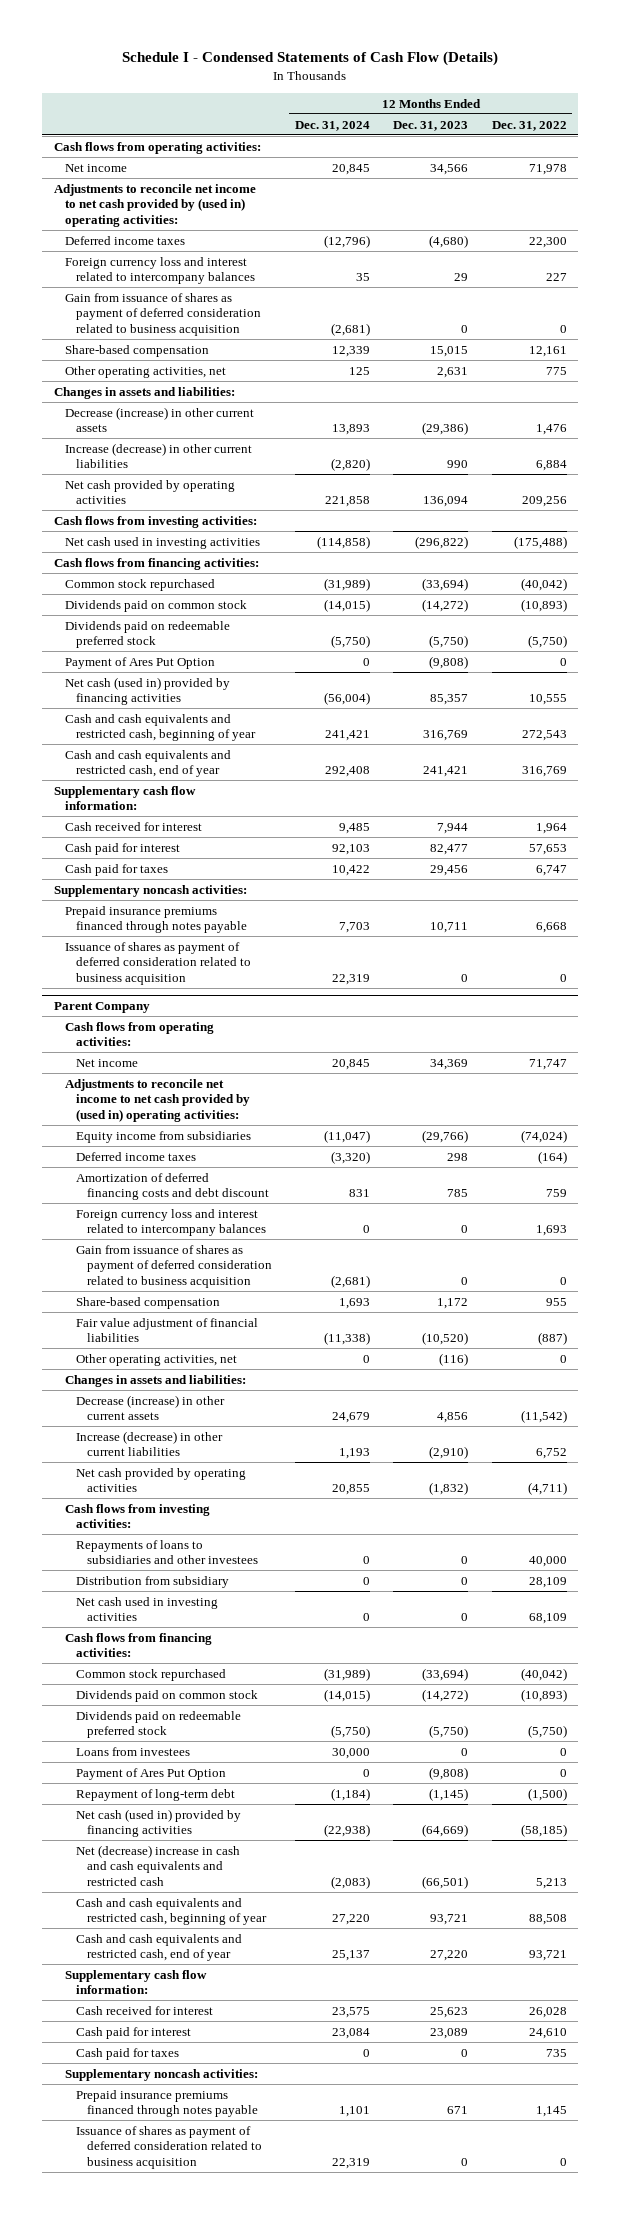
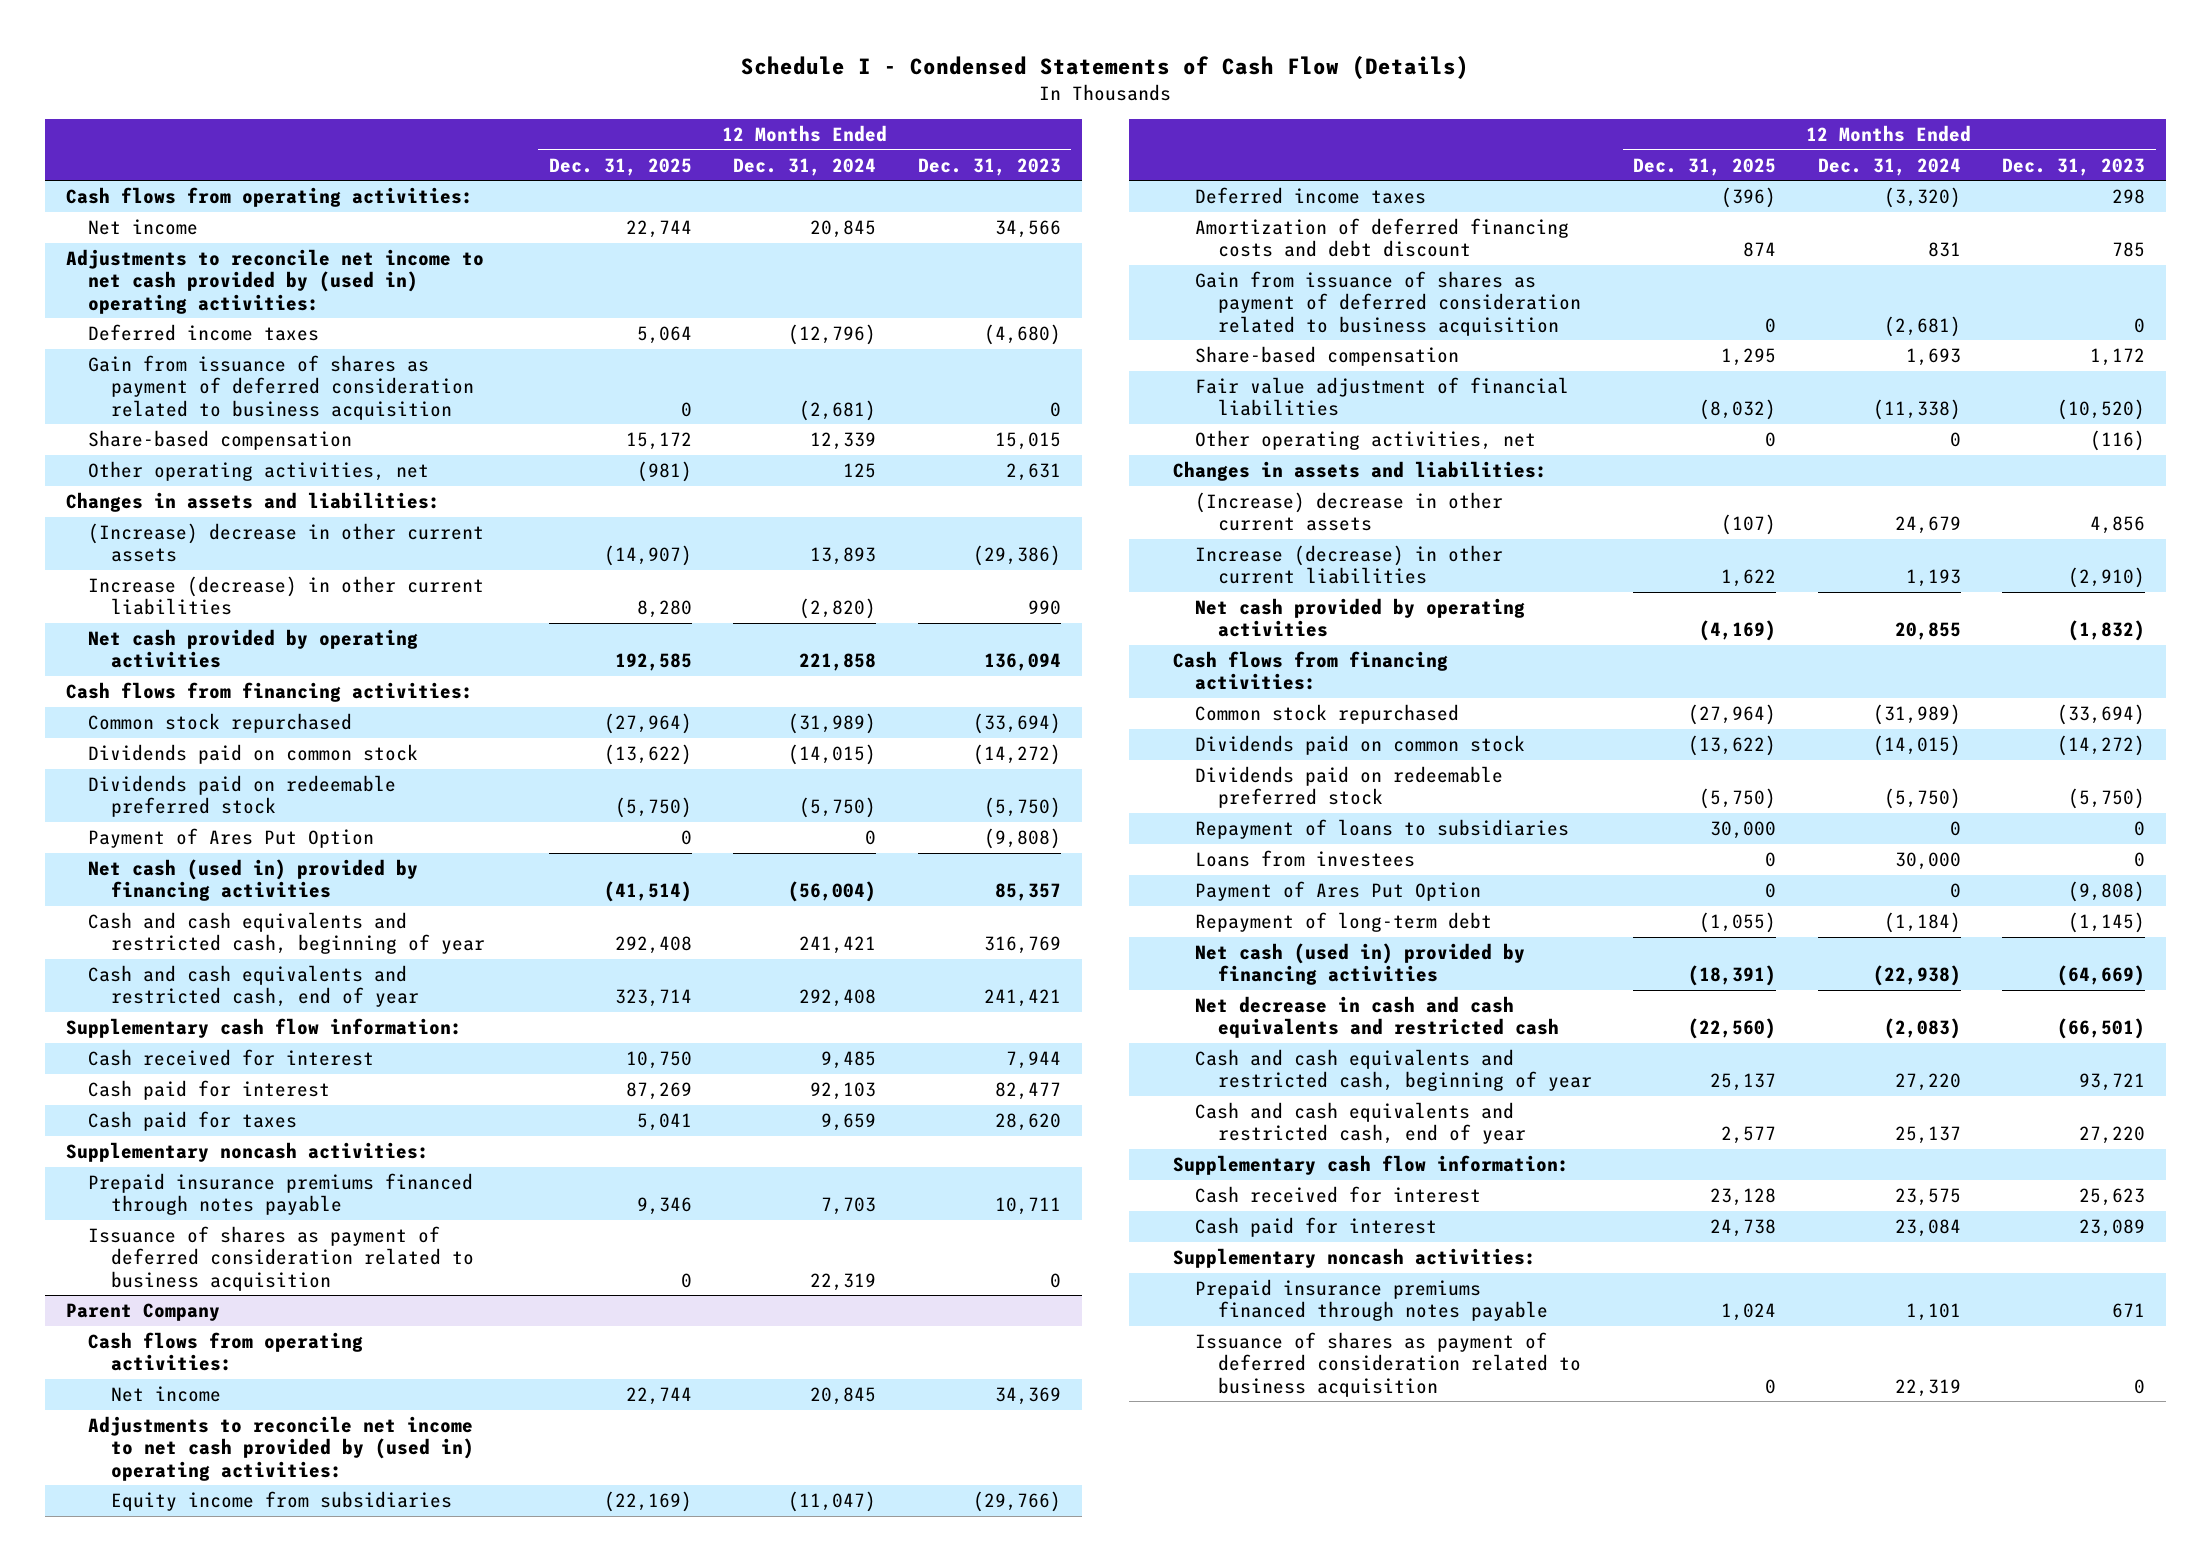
[491,120,567,131] Dec. 31, 2022 -> none
none -> [548,157,692,176] Dec. 31, 2025
[64,256,255,285] Foreign currency loss and interest related to intercompany balances -> none
[64,406,254,433] Decrease (increase) in other current assets -> [88,523,485,563] (Increase) decrease in other current assets
[53,515,257,528] Cash flows from investing activities: -> none
[64,536,260,549] Net cash used in investing activities -> none
[332,864,371,876] 10,422 -> [821,1113,877,1132] 9,659
[430,864,469,876] 29,456 -> [994,1113,1061,1132] 28,620
[75,1208,267,1237] Foreign currency loss and interest related to intercompany balances -> none
[75,1394,225,1421] Decrease (increase) in other current assets -> [1195,492,1504,532] (Increase) decrease in other current assets
[64,1503,210,1529] Cash flows from investing activities: -> none
[75,1539,259,1565] Repayments of loans to subsidiaries and other investees -> none
[75,1575,229,1588] Distribution from subsidiary -> none
[75,1596,218,1622] Net cash used in investing activities -> none
none -> [1195,819,1570,840] Repayment of loans to subsidiaries
[75,1844,240,1886] Net (decrease) increase in cash and cash equivalents and restricted cash -> [1195,996,1559,1039] Net decrease in cash and cash equivalents and restricted cash
[75,2047,179,2060] Cash paid for taxes -> none

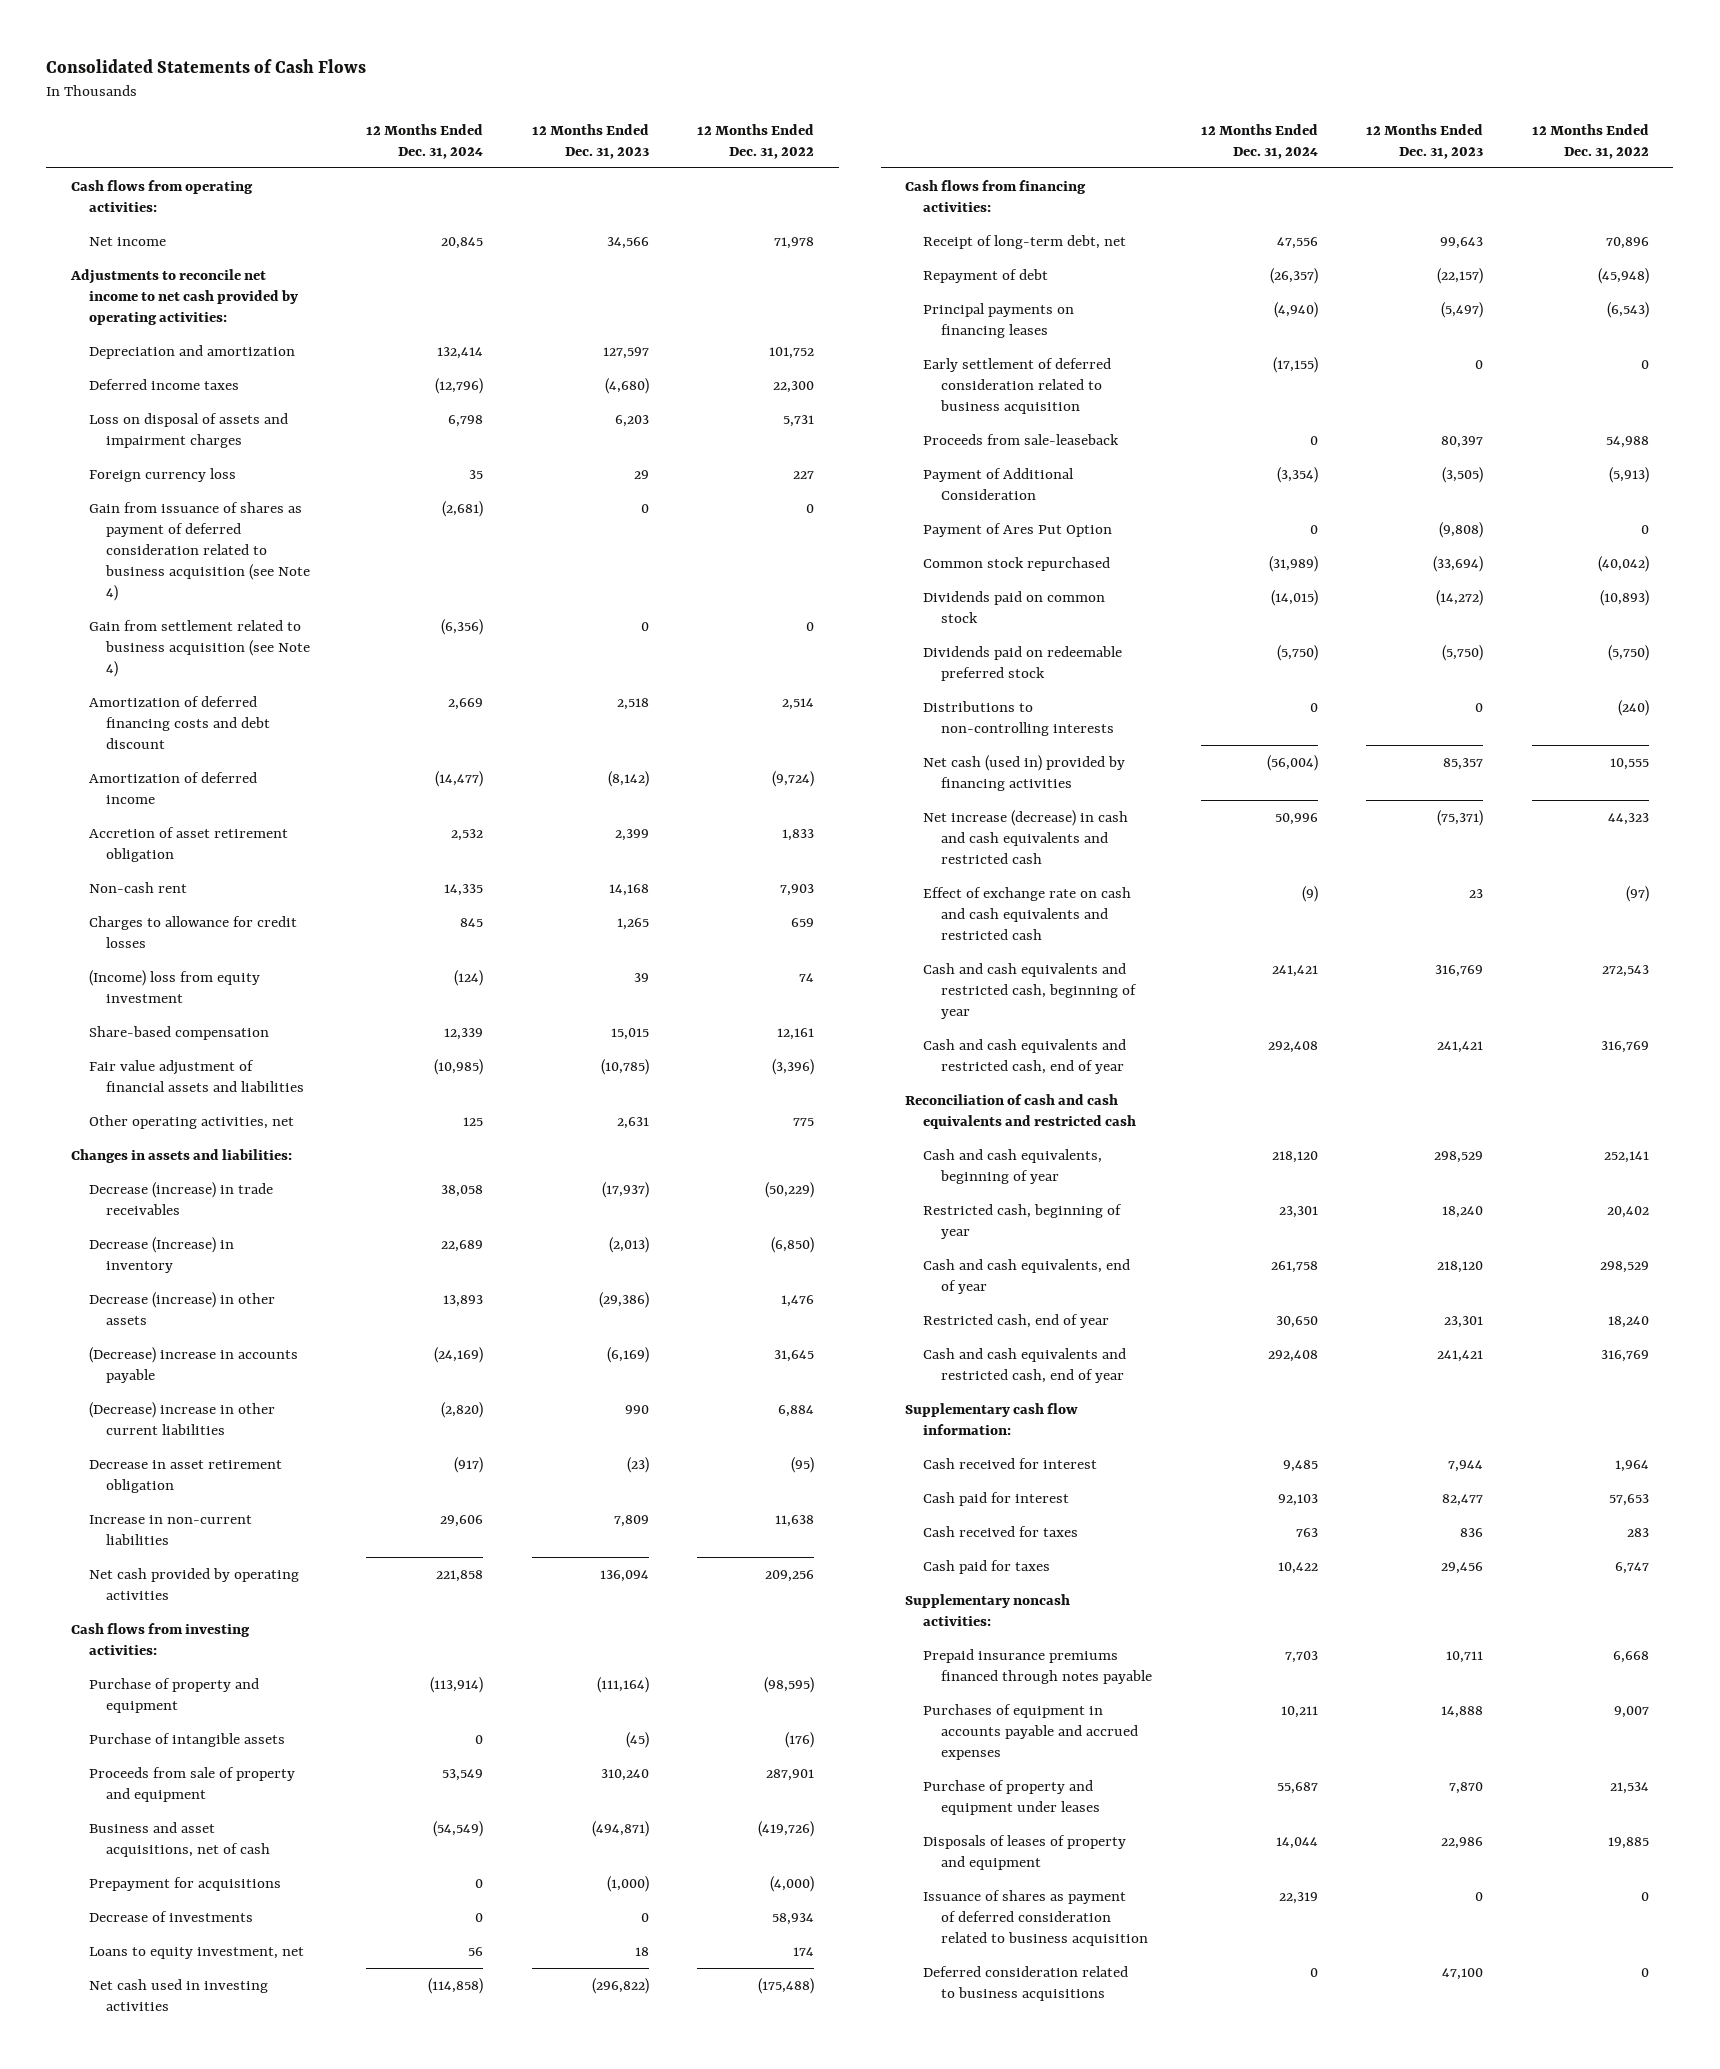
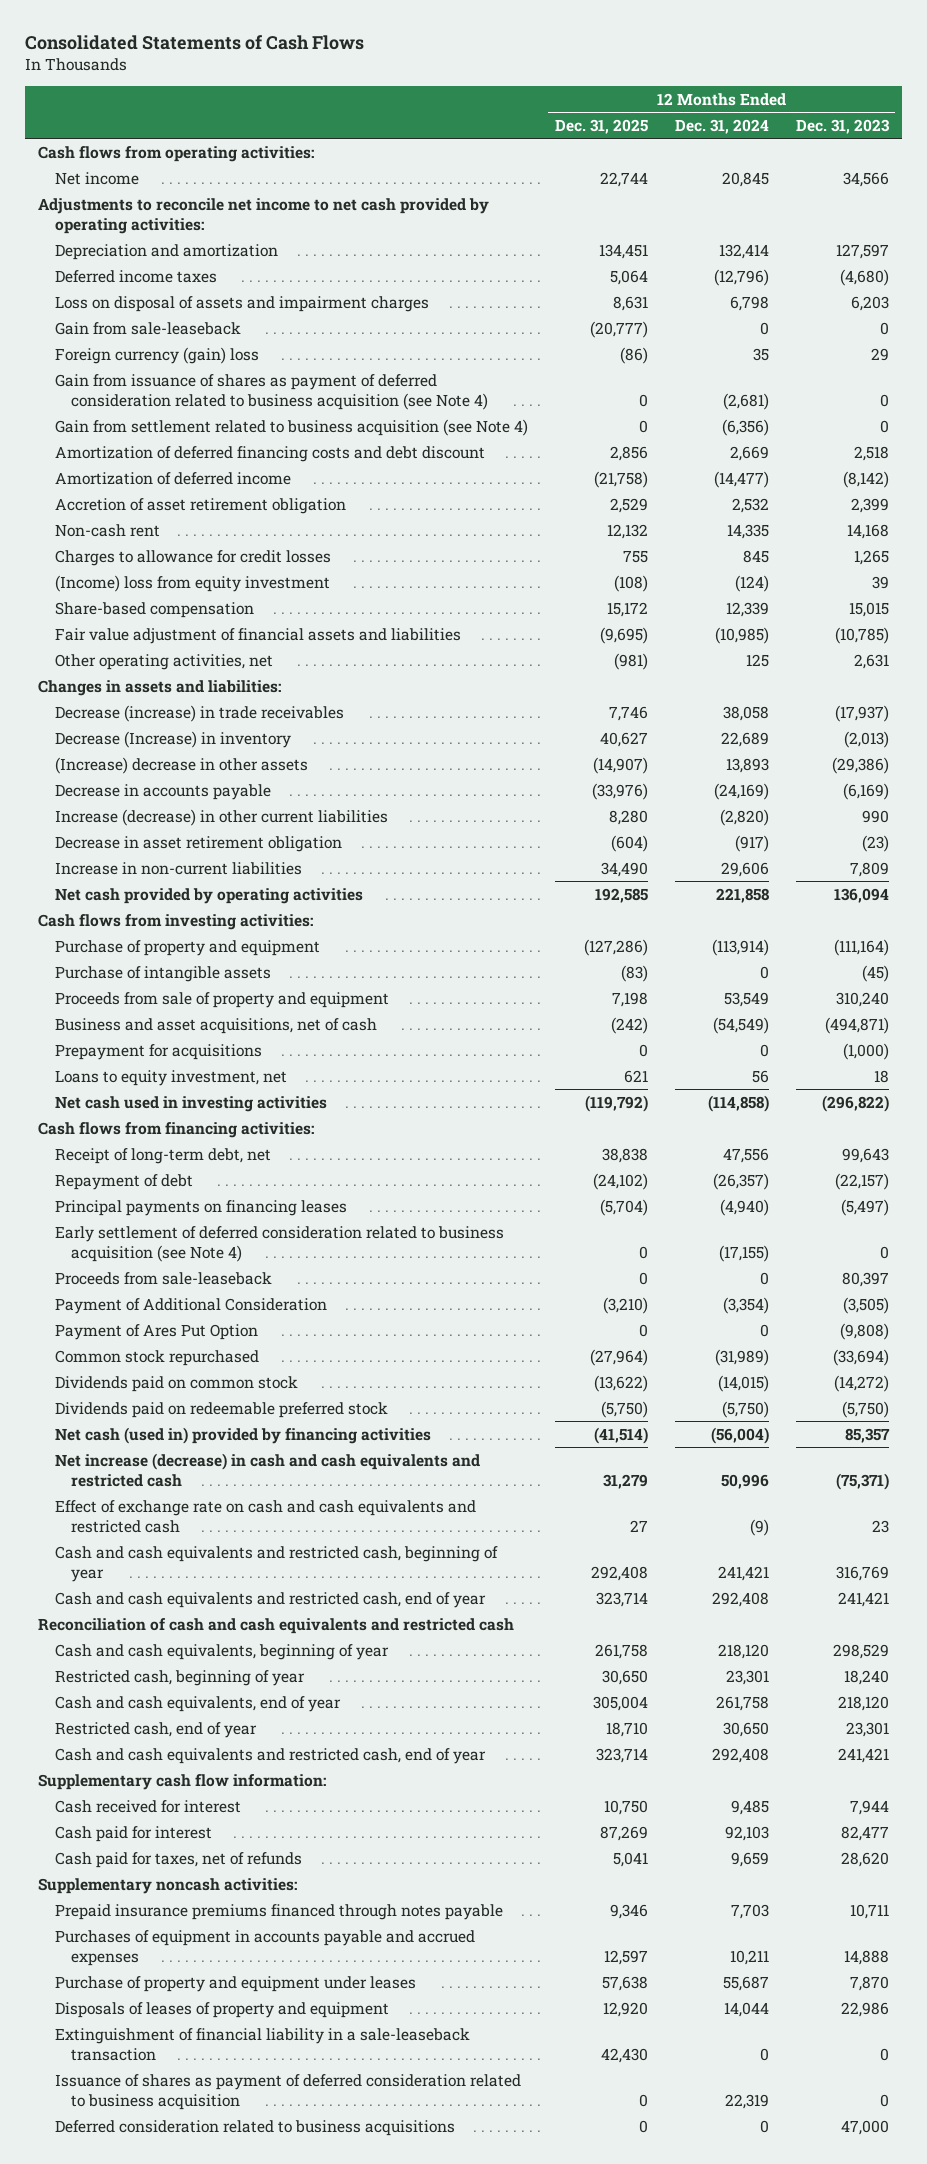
[697,123,815,159] 12 Months Ended Dec. 31, 2022 -> none
none -> [554,118,648,134] Dec. 31, 2025
none -> [54,321,241,335] Gain from sale-leaseback
[88,467,236,482] Foreign currency loss -> [54,346,259,364] Foreign currency (gain) loss
[88,1291,275,1325] Decrease (increase) in other assets -> [54,756,308,774] (Increase) decrease in other assets
[88,1346,298,1383] (Decrease) increase in accounts payable -> [54,783,271,800] Decrease in accounts payable
[88,1401,275,1435] (Decrease) increase in other current liabilities -> [54,808,388,826] Increase (decrease) in other current liabilities
[88,1910,253,1922] Decrease of investments -> none
[923,357,1112,414] Early settlement of deferred consideration related to business acquisition -> [54,1225,504,1262] Early settlement of deferred consideration related to business acquisition (see Note 4)
[923,700,1115,736] Distributions to non-controlling interests -> none
[923,1525,1079,1537] Cash received for taxes -> none
[923,1559,1051,1574] Cash paid for taxes -> [54,1851,302,1868] Cash paid for taxes, net of refunds
[1277,1561,1318,1574] 10,422 -> [730,1851,769,1867] 9,659
[1441,1561,1484,1574] 29,456 -> [840,1851,889,1867] 28,620
none -> [54,2027,470,2061] Extinguishment of financial liability in a sale-leaseback transaction
[1442,1967,1484,1980] 47,100 -> [840,2119,889,2135] 47,000

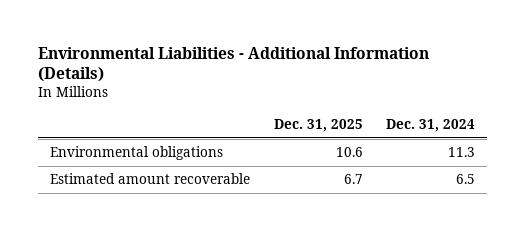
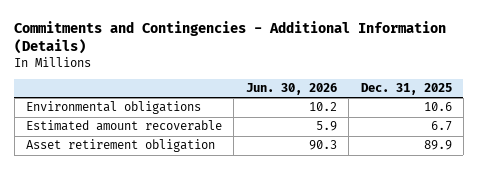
[37,46,429,83] Environmental Liabilities - Additional Information (Details) -> [14,20,447,54] Commitments and Contingencies - Additional Information (Details)
[386,118,476,132] Dec. 31, 2024 -> none
none -> [245,83,337,96] Jun. 30, 2026
none -> [26,139,216,153] Asset retirement obligation

